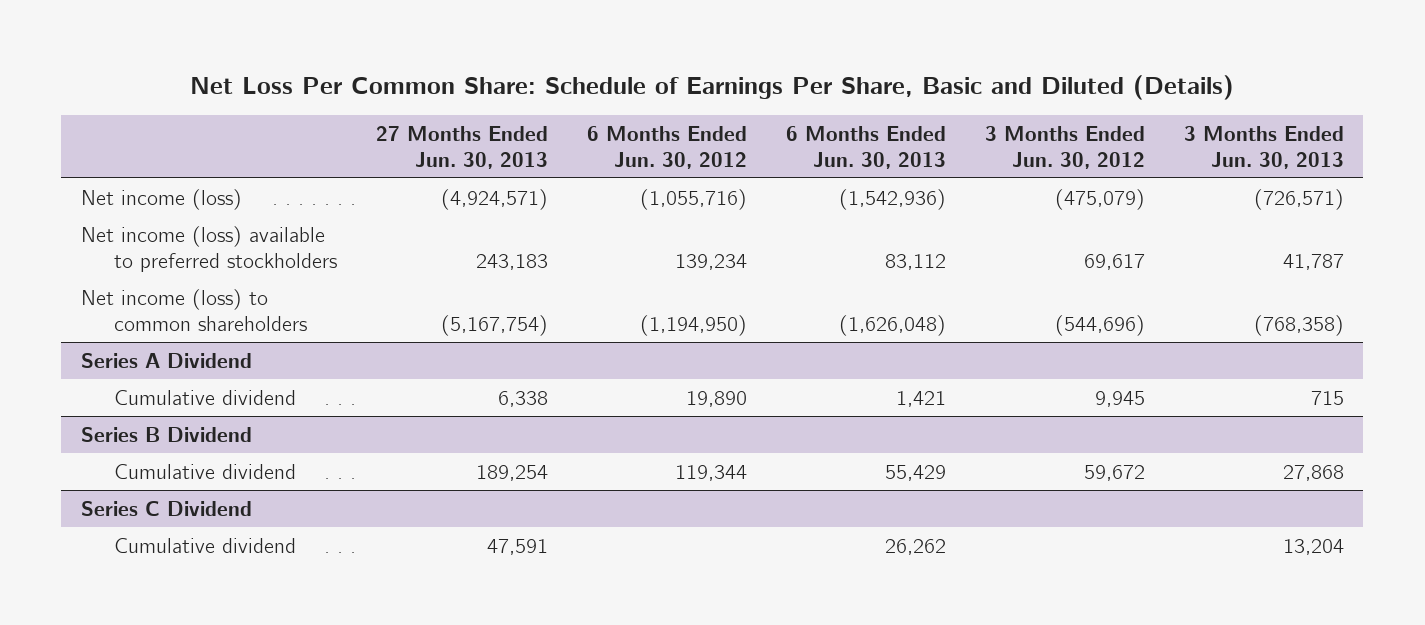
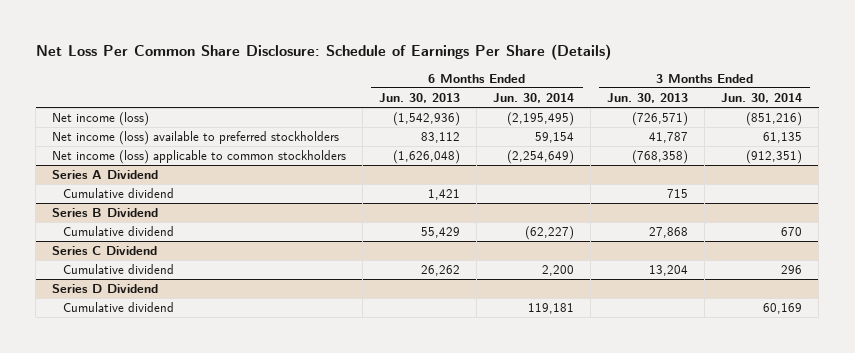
[190,75,1235,101] Net Loss Per Common Share: Schedule of Earnings Per Share, Basic and Diluted (Details) -> [35,43,611,60] Net Loss Per Common Share Disclosure: Schedule of Earnings Per Share (Details)
[375,125,548,169] 27 Months Ended Jun. 30, 2013 -> none
[586,125,747,169] 6 Months Ended Jun. 30, 2012 -> none
[984,125,1145,169] 3 Months Ended Jun. 30, 2012 -> none
none -> [493,93,575,104] Jun. 30, 2014
none -> [721,93,803,104] Jun. 30, 2014
[80,288,307,331] Net income (loss) to common shareholders -> [52,150,347,165] Net income (loss) applicable to common stockholders
none -> [52,284,159,294] Series D Dividend
none -> [63,302,175,313] Cumulative dividend

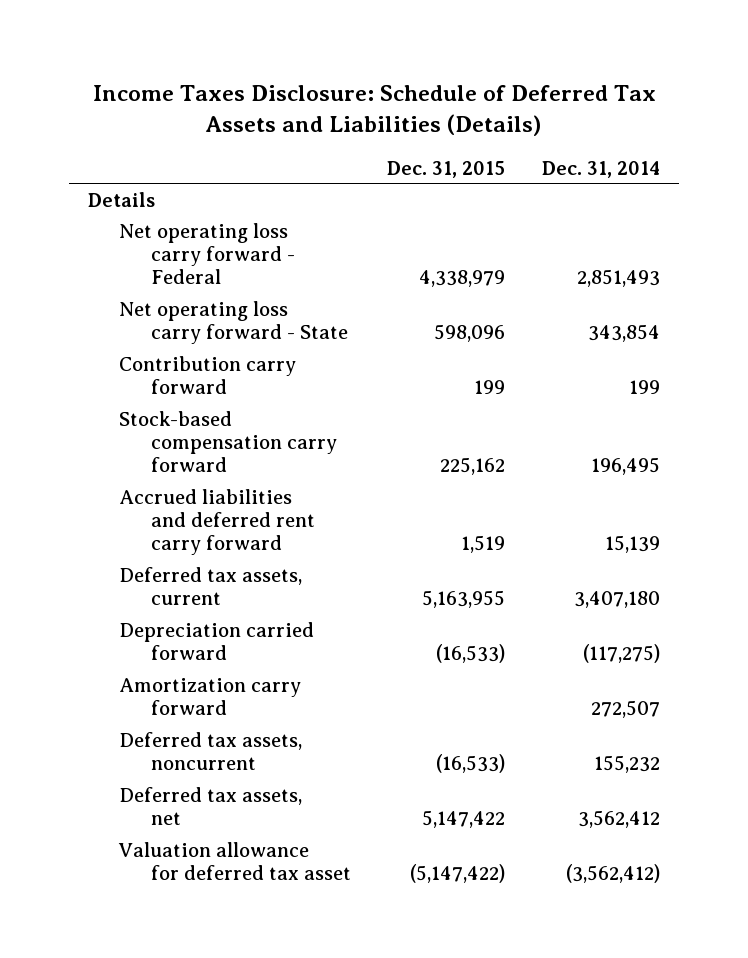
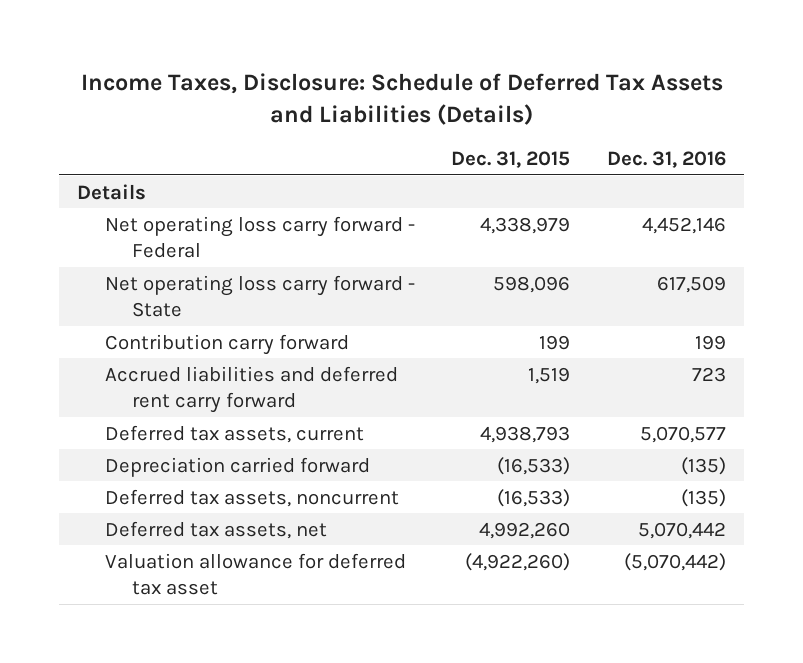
[92,84,656,136] Income Taxes Disclosure: Schedule of Deferred Tax Assets and Liabilities (Details) -> [80,73,723,126] Income Taxes, Disclosure: Schedule of Deferred Tax Assets and Liabilities (Details)
[542,160,661,178] Dec. 31, 2014 -> none
none -> [606,151,726,169] Dec. 31, 2016
[119,410,337,473] Stock-based compensation carry forward -> none
[422,590,506,609] 5,163,955 -> [480,425,571,443] 4,938,793
[119,677,302,716] Amortization carry forward -> none
[422,810,506,829] 5,147,422 -> [479,521,571,539] 4,992,260
[410,864,506,884] (5,147,422) -> [465,552,571,571] (4,922,260)

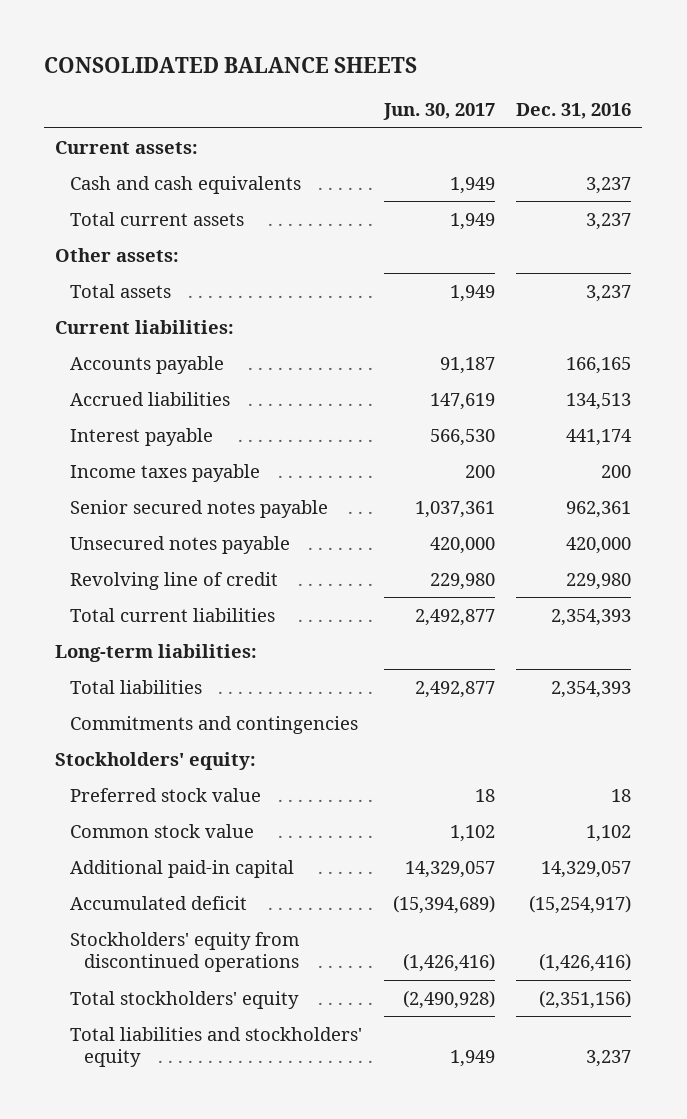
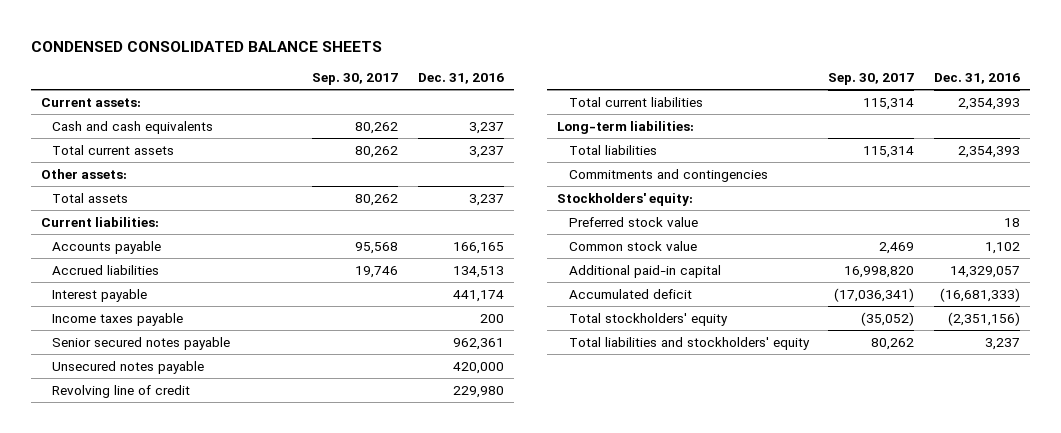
[44,56,418,73] CONSOLIDATED BALANCE SHEETS -> [31,41,383,53] CONDENSED CONSOLIDATED BALANCE SHEETS
[382,103,495,121] Jun. 30, 2017 -> none
none -> [312,73,399,86] Sep. 30, 2017
[69,931,300,973] Stockholders' equity from discontinued operations -> none
[529,894,632,914] (15,254,917) -> [939,287,1020,302] (16,681,333)

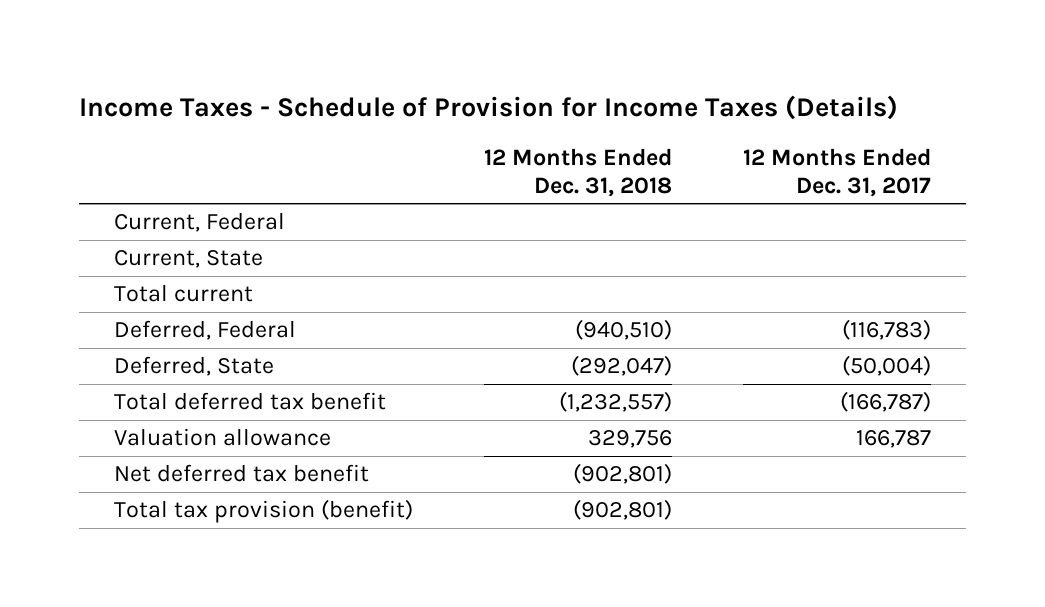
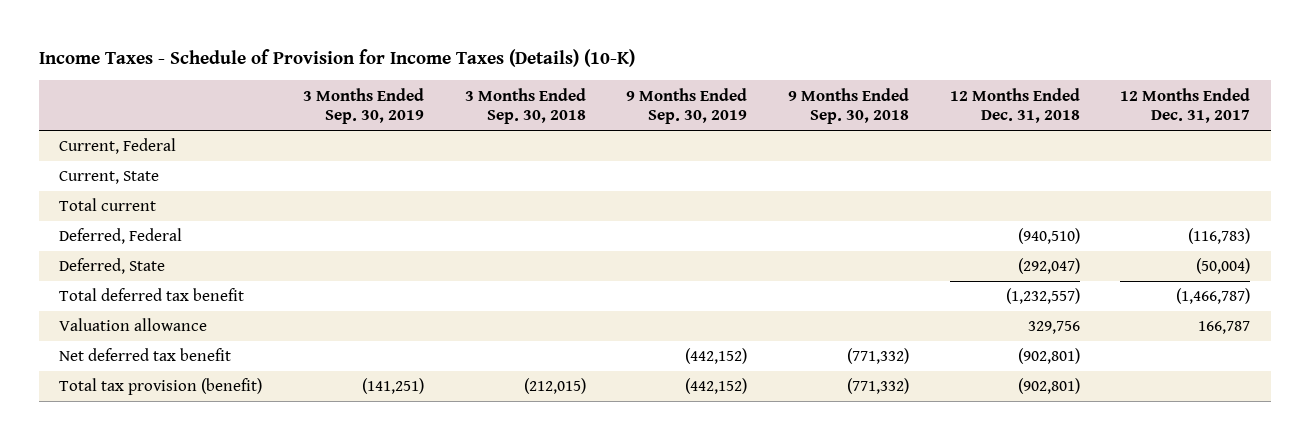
[79,94,899,120] Income Taxes - Schedule of Provision for Income Taxes (Details) -> [38,49,635,68] Income Taxes - Schedule of Provision for Income Taxes (Details) (10-K)
none -> [302,87,424,125] 3 Months Ended Sep. 30, 2019
none -> [464,87,586,125] 3 Months Ended Sep. 30, 2018
none -> [626,87,748,125] 9 Months Ended Sep. 30, 2019
none -> [788,87,910,125] 9 Months Ended Sep. 30, 2018
[839,391,931,413] (166,787) -> [1176,288,1251,305] (1,466,787)

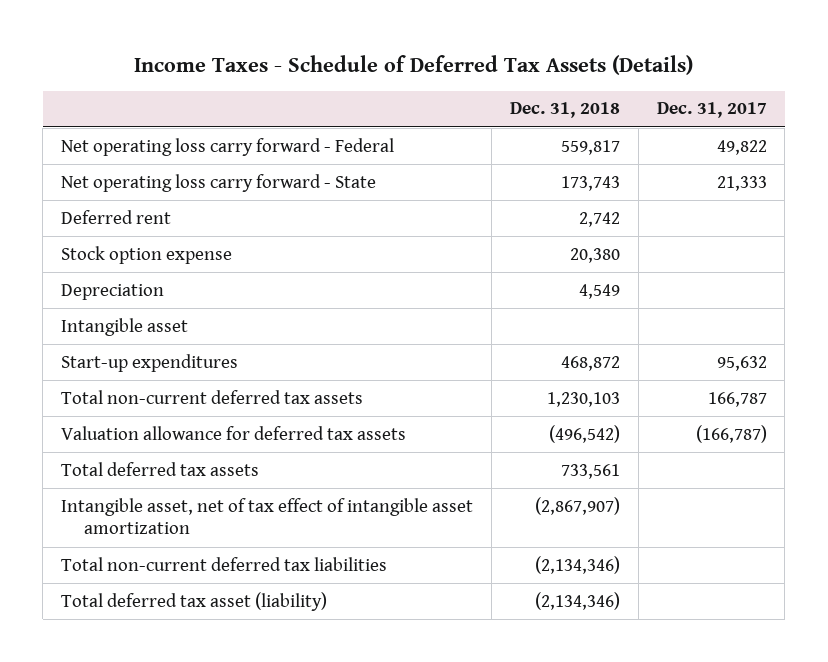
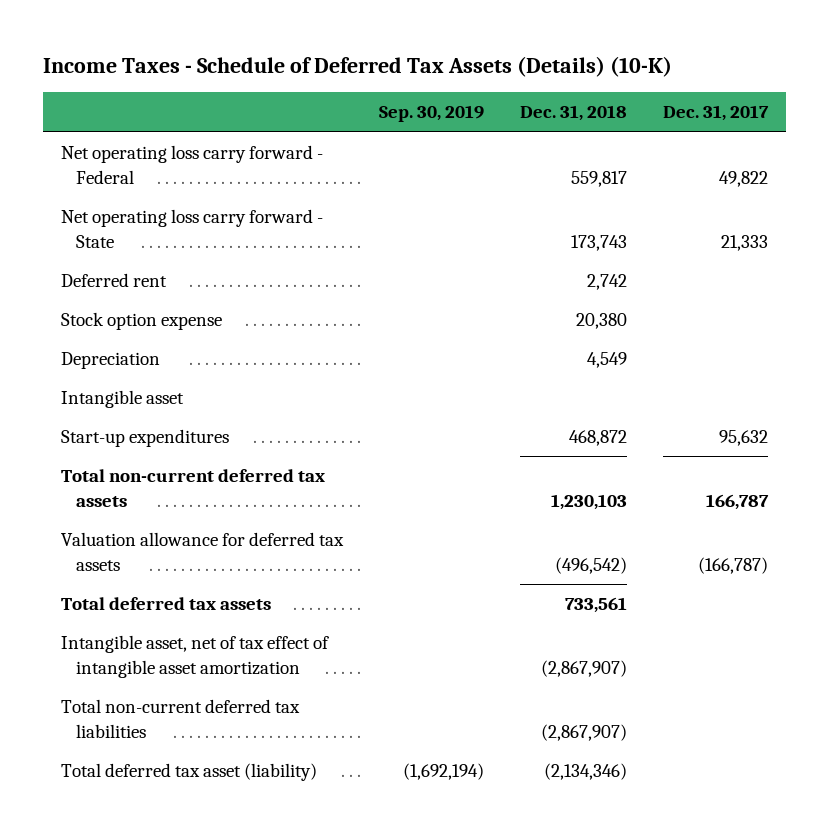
[133,55,693,76] Income Taxes - Schedule of Deferred Tax Assets (Details) -> [43,55,673,77] Income Taxes - Schedule of Deferred Tax Assets (Details) (10-K)
none -> [378,105,484,123] Sep. 30, 2019
[534,555,620,574] (2,134,346) -> [540,723,627,741] (2,867,907)

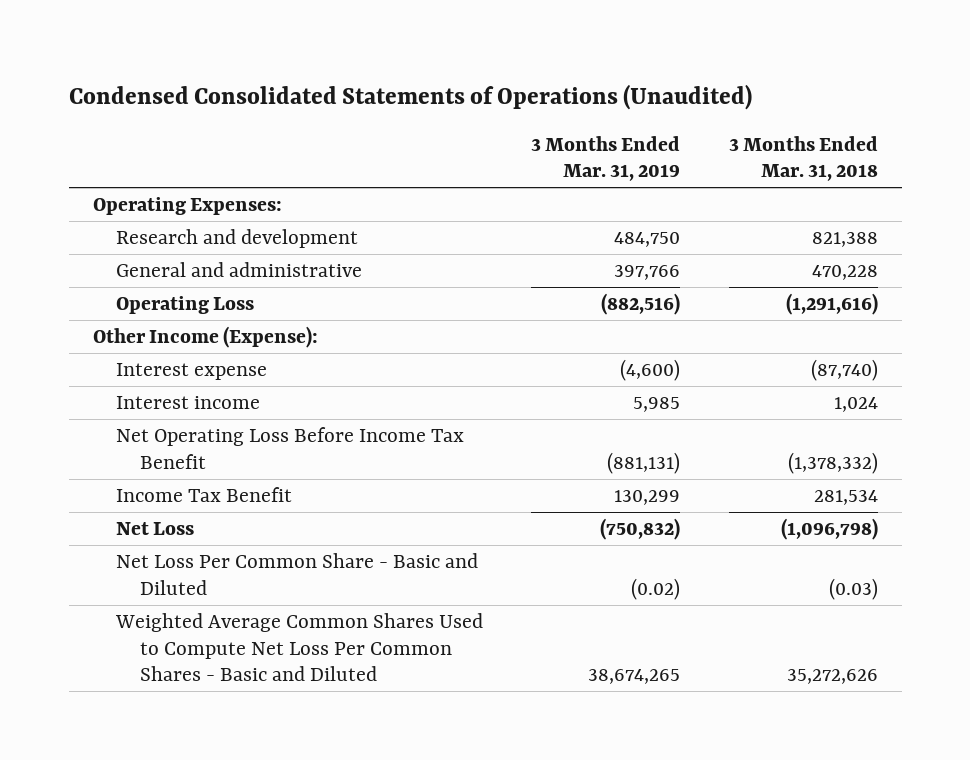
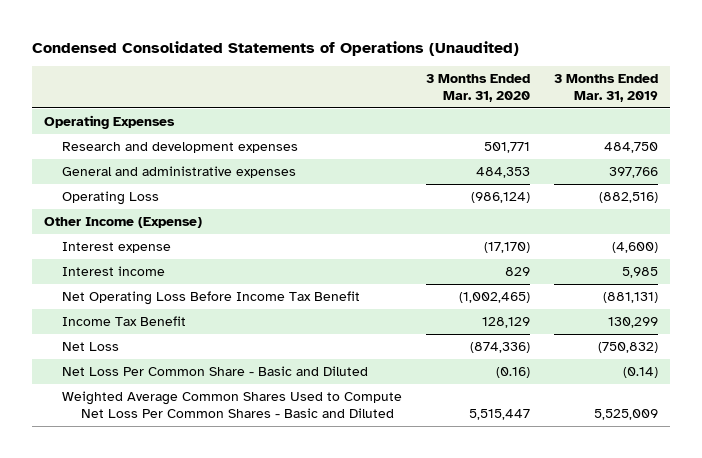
[728,135,878,182] 3 Months Ended Mar. 31, 2018 -> none
none -> [426,74,531,102] 3 Months Ended Mar. 31, 2020
[92,197,282,216] Operating Expenses: -> [44,115,176,130] Operating Expenses
[116,229,359,249] Research and development -> [62,142,299,154] Research and development expenses
[116,262,363,278] General and administrative -> [62,166,297,179] General and administrative expenses
[92,326,318,349] Other Income (Expense): -> [44,217,203,229] Other Income (Expense)
[631,577,681,600] (0.02) -> [622,367,658,379] (0.14)
[588,669,681,685] 38,674,265 -> [593,408,658,420] 5,525,009

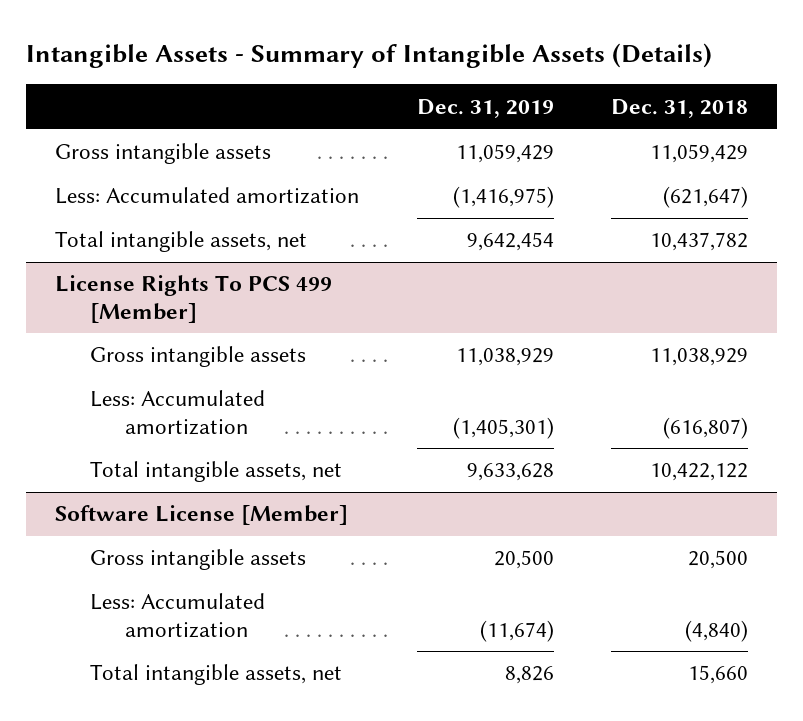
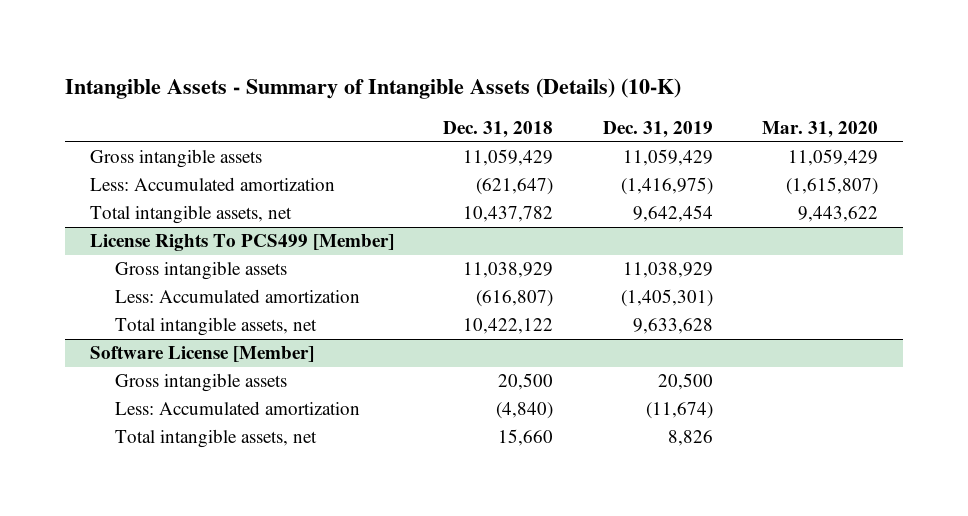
[26,42,713,68] Intangible Assets - Summary of Intangible Assets (Details) -> [65,78,682,100] Intangible Assets - Summary of Intangible Assets (Details) (10-K)
none -> [762,120,879,138] Mar. 31, 2020
[55,275,333,323] License Rights To PCS 499 [Member] -> [89,234,394,252] License Rights To PCS499 [Member]

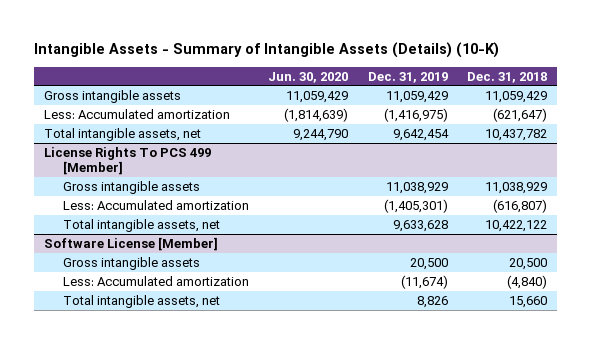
[762,120,879,138] Mar. 31, 2020 -> none
none -> [268,71,349,83] Jun. 30, 2020
[89,234,394,252] License Rights To PCS499 [Member] -> [44,146,212,175] License Rights To PCS 499 [Member]

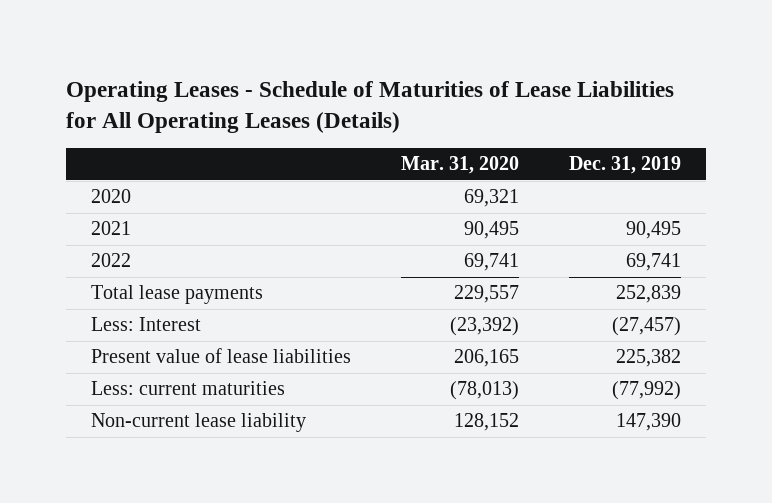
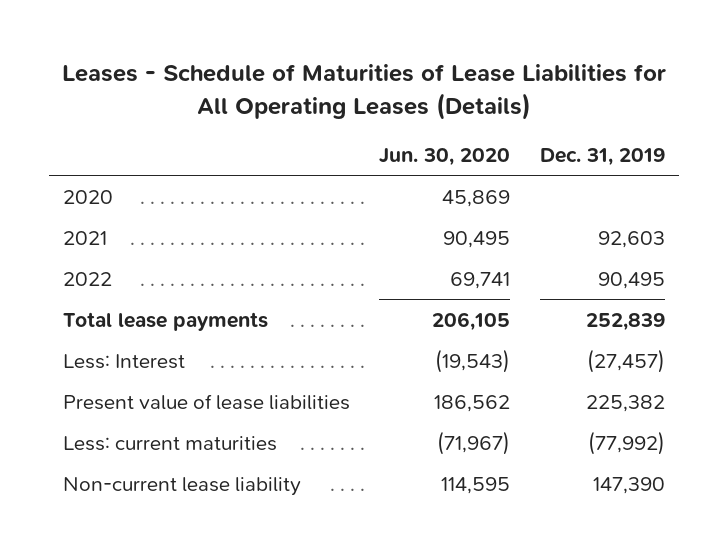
[66,81,675,134] Operating Leases - Schedule of Maturities of Lease Liabilities for All Operating Leases (Details) -> [61,64,666,120] Leases - Schedule of Maturities of Lease Liabilities for All Operating Leases (Details)
[400,156,519,175] Mar. 31, 2020 -> none
none -> [379,148,511,167] Jun. 30, 2020
[625,221,681,240] 90,495 -> [597,230,665,248] 92,603
[625,253,681,272] 69,741 -> [597,271,665,289] 90,495

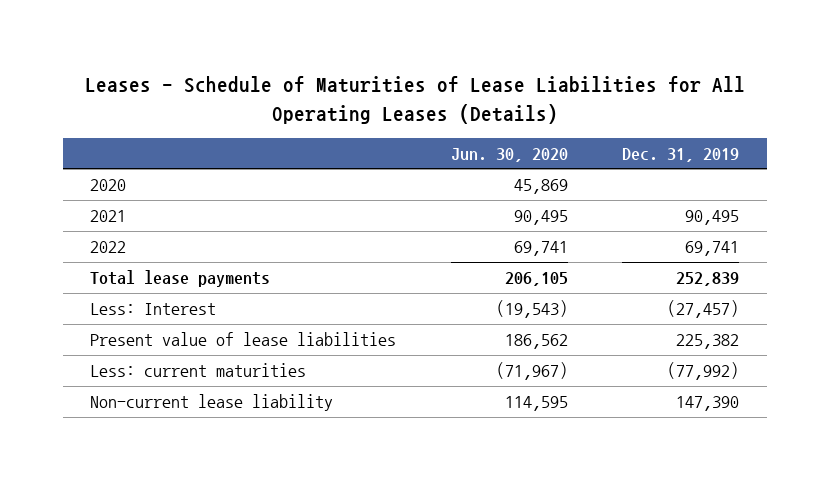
[597,230,665,248] 92,603 -> [685,210,740,226] 90,495
[597,271,665,289] 90,495 -> [685,241,740,257] 69,741

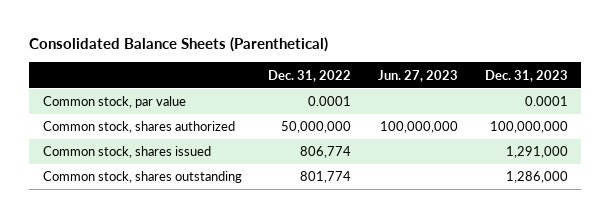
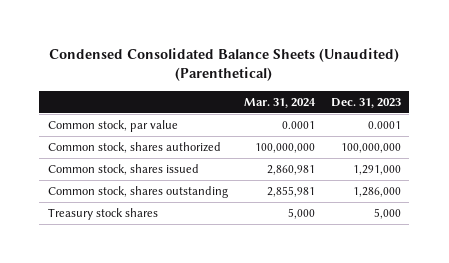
[29,37,329,53] Consolidated Balance Sheets (Parenthetical) -> [49,47,400,82] Condensed Consolidated Balance Sheets (Unaudited) (Parenthetical)
[268,69,352,82] Dec. 31, 2022 -> none
[378,69,459,82] Jun. 27, 2023 -> none
none -> [243,97,316,108] Mar. 31, 2024
none -> [47,208,158,221] Treasury stock shares

